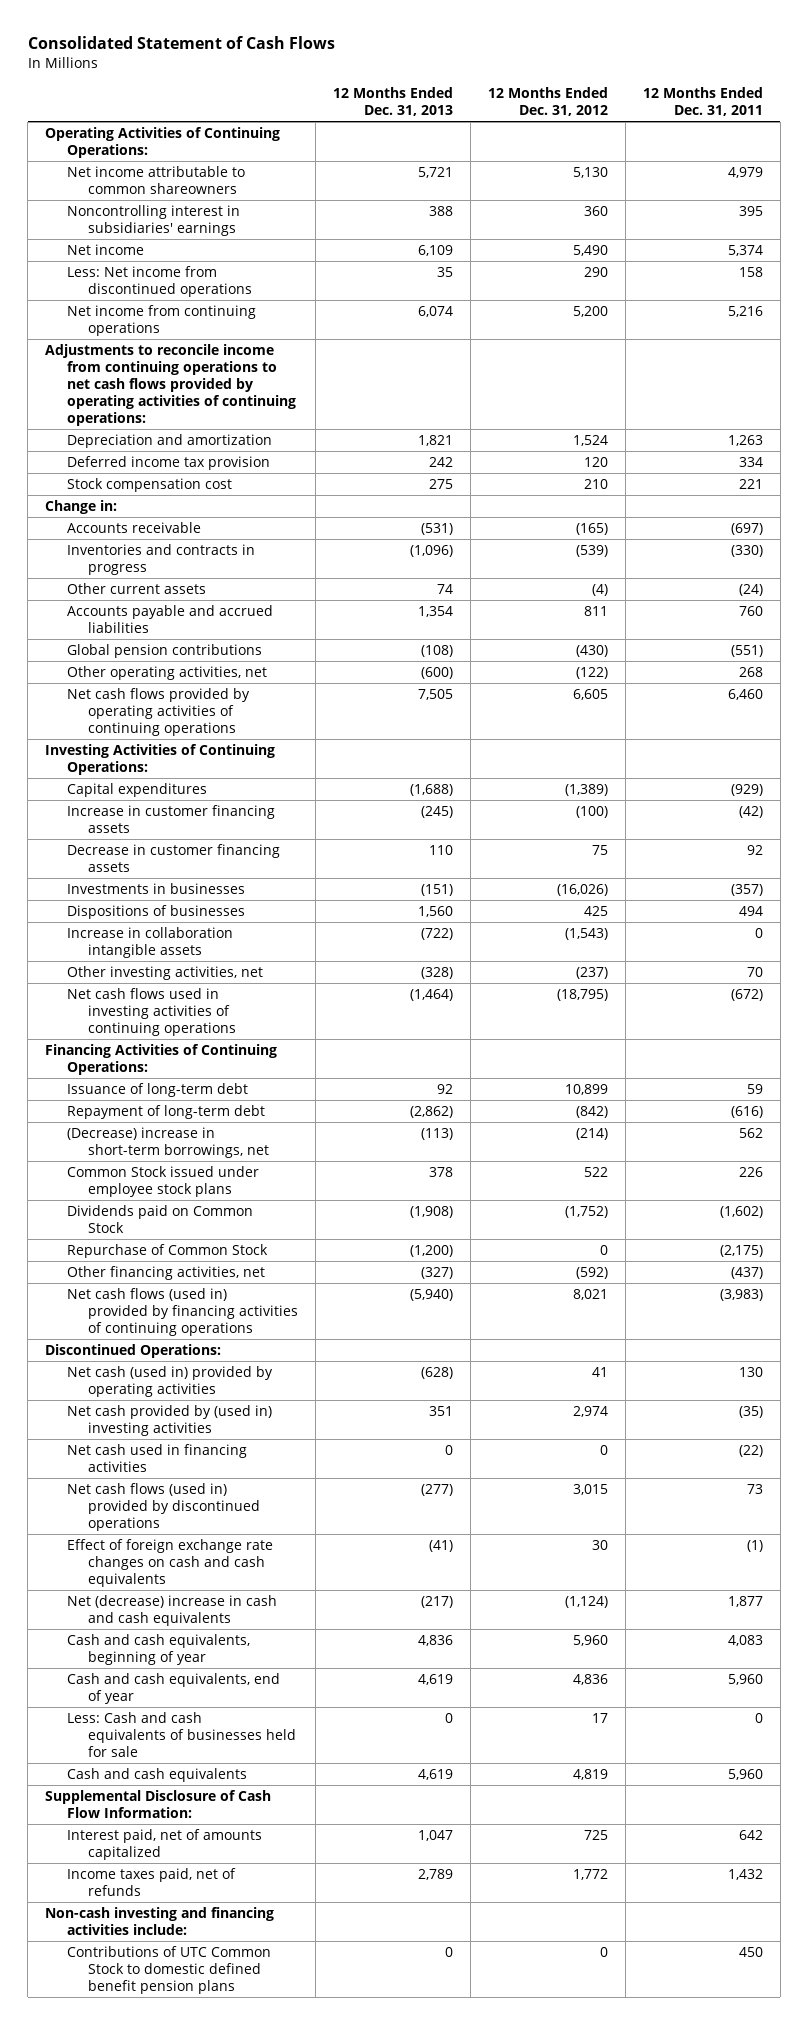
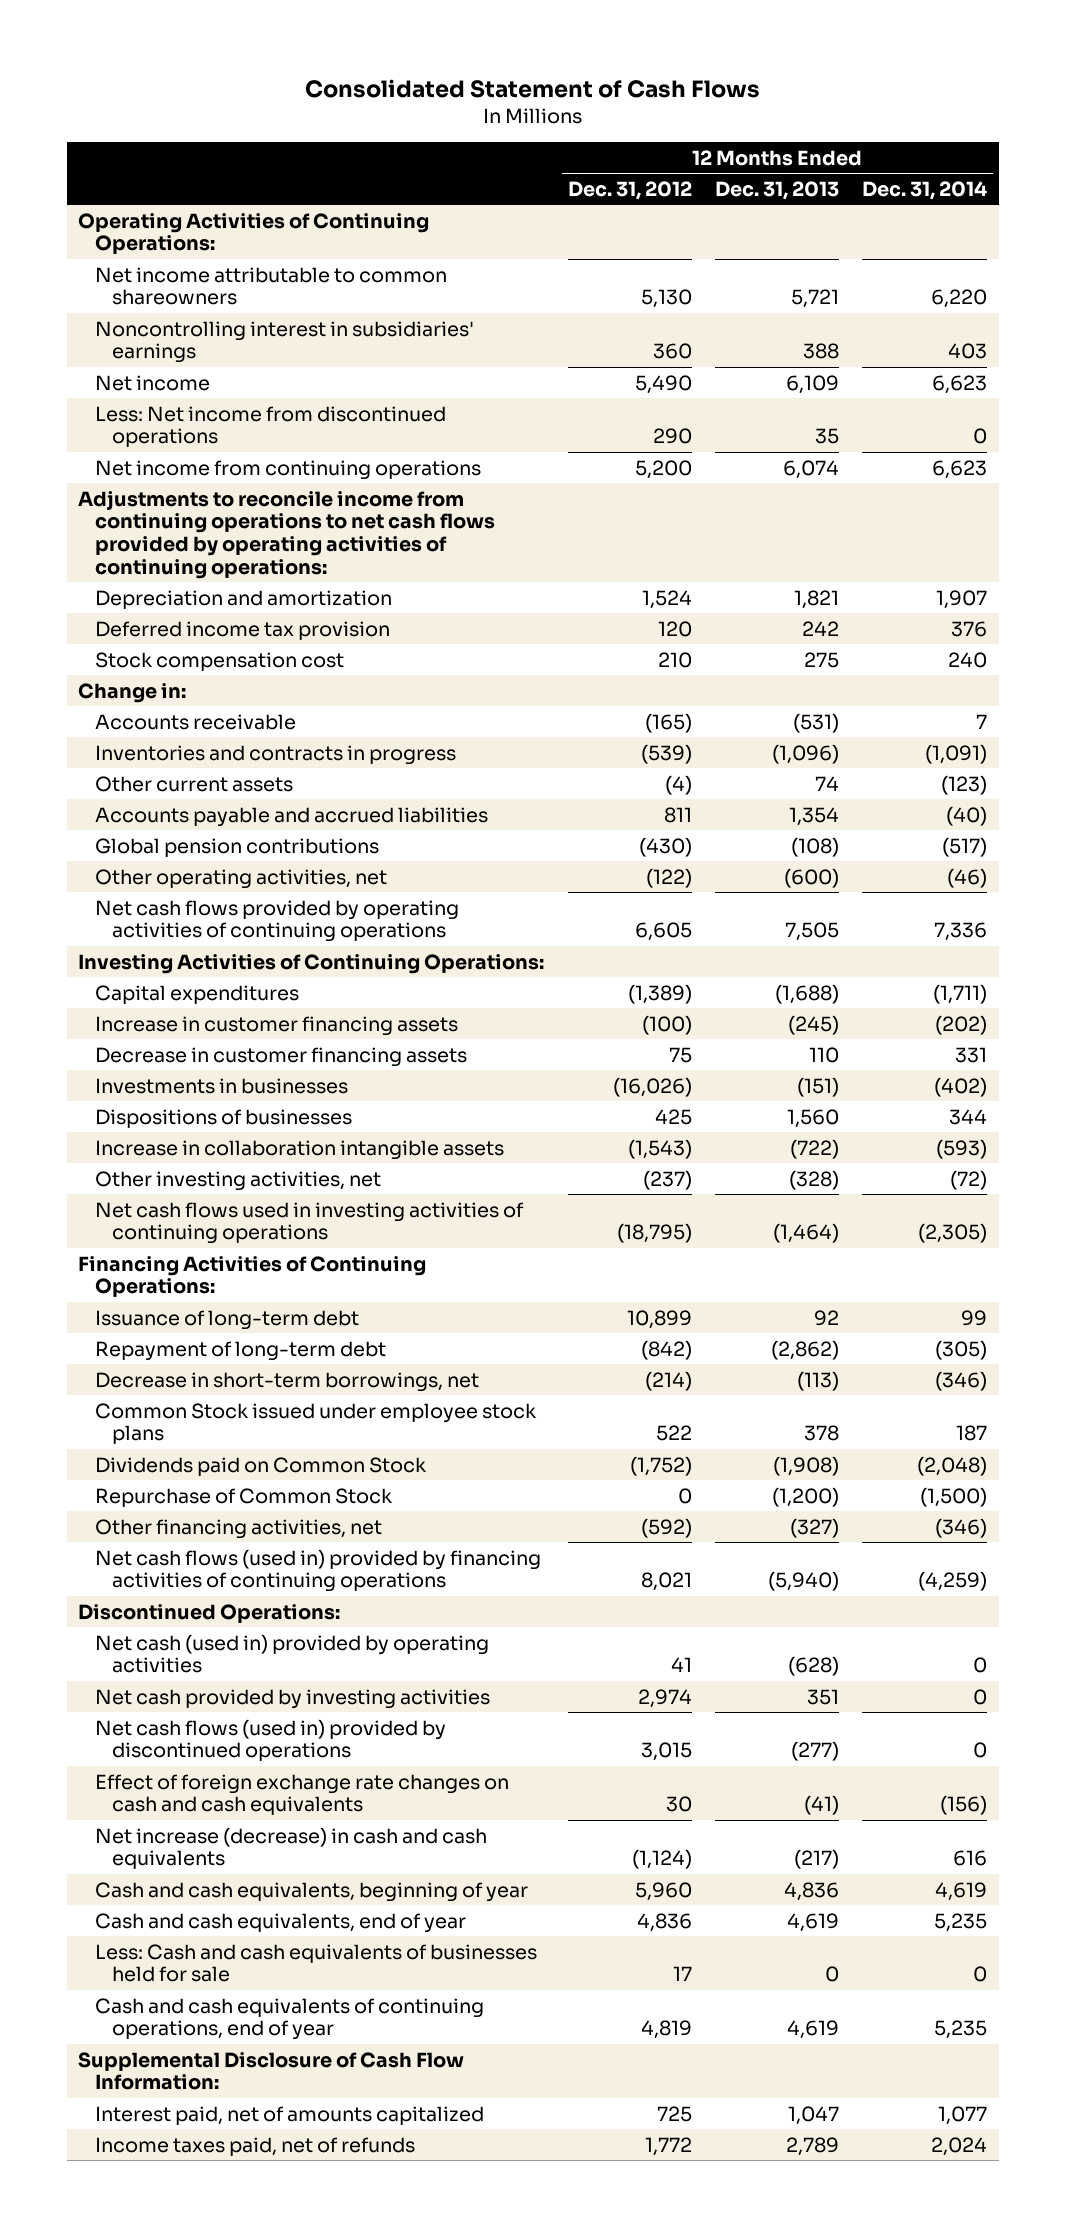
[642,87,763,117] 12 Months Ended Dec. 31, 2011 -> none
none -> [861,181,987,201] Dec. 31, 2014
[66,1127,270,1158] (Decrease) increase in short-term borrowings, net -> [95,1371,480,1392] Decrease in short-term borrowings, net
[66,1444,247,1472] Net cash used in financing activities -> none
[66,1405,272,1436] Net cash provided by (used in) investing activities -> [95,1688,491,1709] Net cash provided by investing activities
[66,1595,277,1626] Net (decrease) increase in cash and cash equivalents -> [95,1826,488,1870] Net increase (decrease) in cash and cash equivalents
[66,1768,247,1783] Cash and cash equivalents -> [95,1997,485,2041] Cash and cash equivalents of continuing operations, end of year
[45,1907,275,1935] Non-cash investing and financing activities include: -> none
[66,1946,271,1994] Contributions of UTC Common Stock to domestic defined benefit pension plans -> none

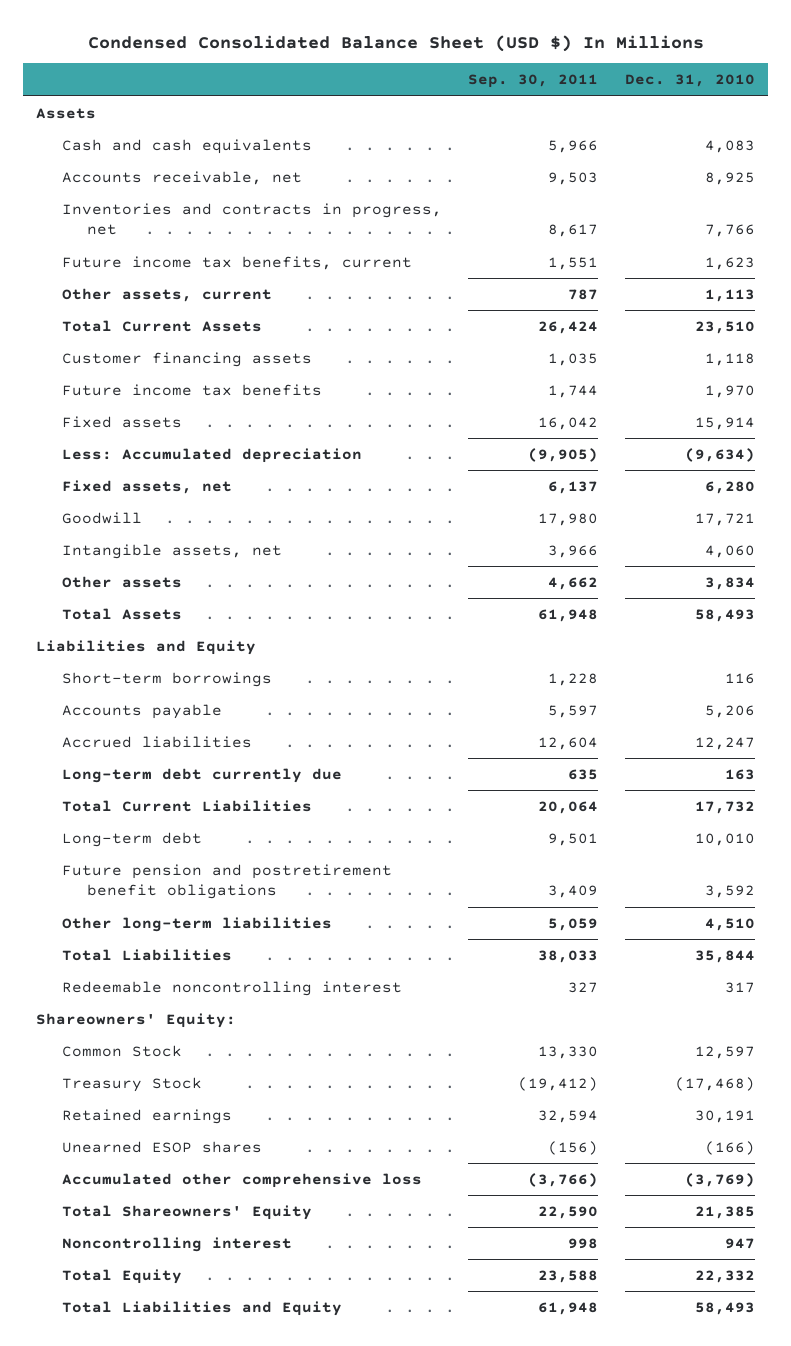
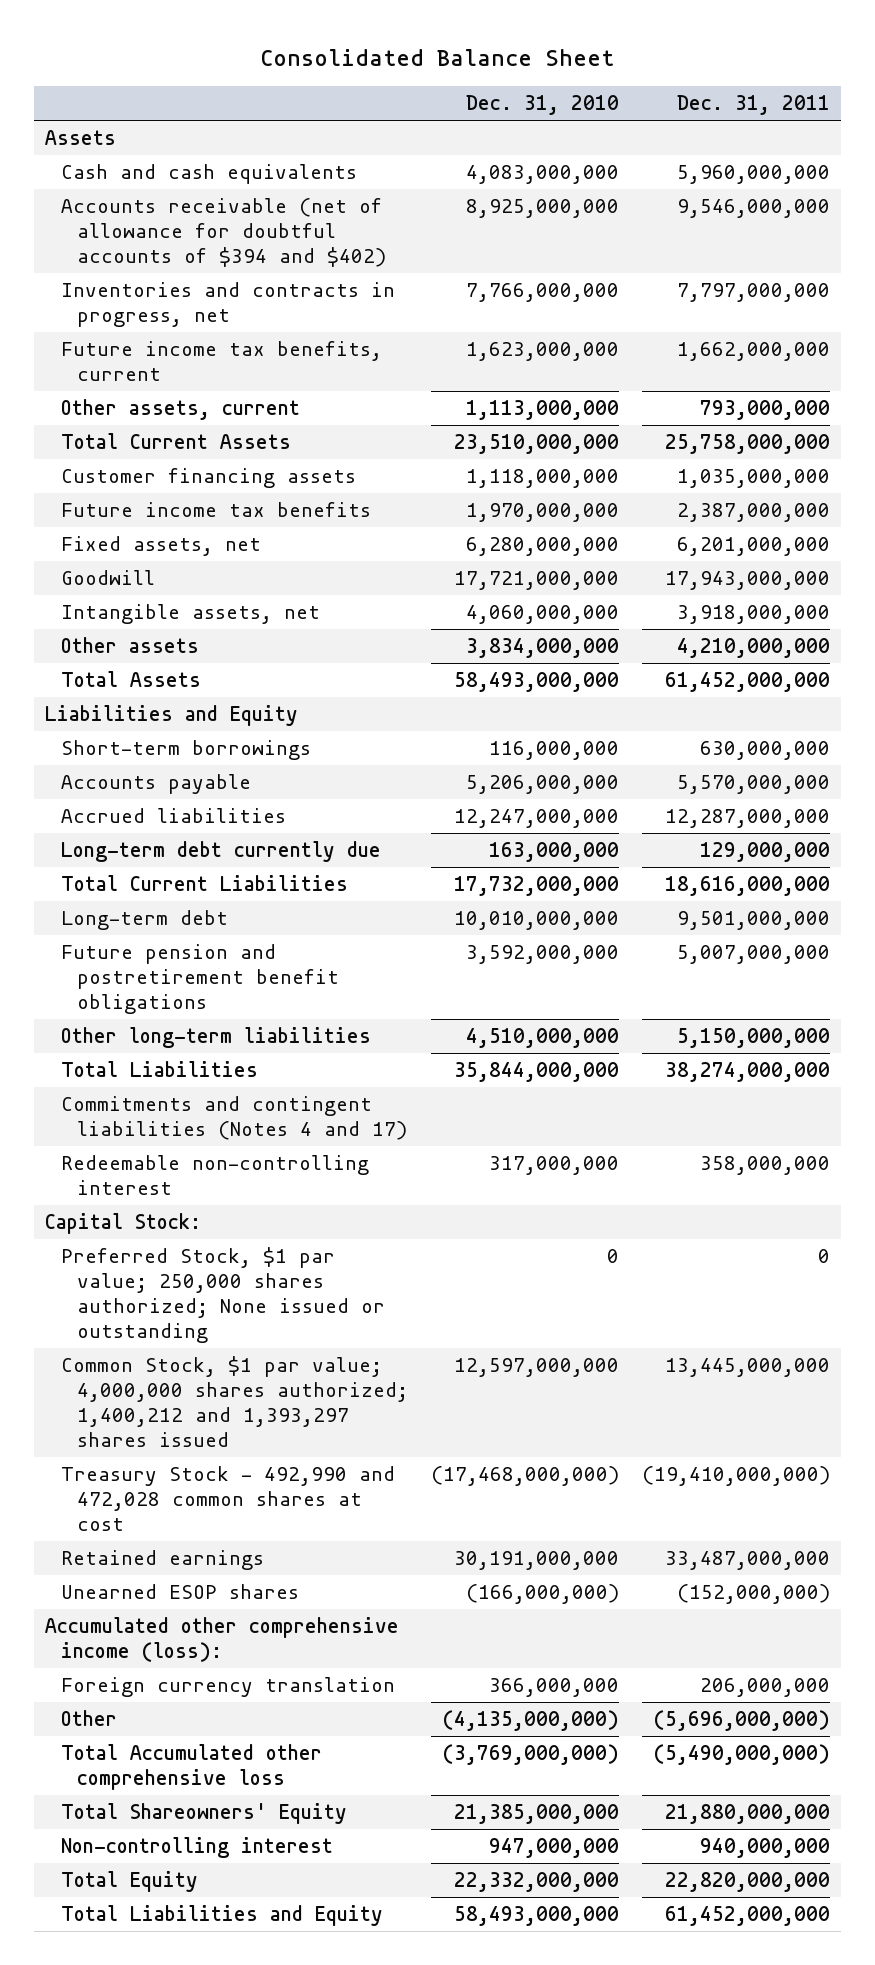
[87,34,704,52] Condensed Consolidated Balance Sheet (USD $) In Millions -> [260,48,615,66] Consolidated Balance Sheet
[468,74,599,89] Sep. 30, 2011 -> none
none -> [676,95,830,116] Dec. 31, 2011
[61,415,182,428] Fixed assets -> none
[61,447,362,463] Less: Accumulated depreciation -> none
[704,139,755,153] 4,083 -> [465,164,619,184] 4,083,000,000
[61,170,302,185] Accounts receivable, net -> [60,197,386,268] Accounts receivable (net of allowance for doubtful accounts of $394 and $402)
[704,171,755,185] 8,925 -> [465,198,619,218] 8,925,000,000
[704,224,755,238] 7,766 -> [465,282,619,302] 7,766,000,000
[704,256,755,270] 1,623 -> [465,341,619,361] 1,623,000,000
[704,288,755,302] 1,113 -> [465,399,619,420] 1,113,000,000
[694,320,755,334] 23,510 -> [453,433,619,454] 23,510,000,000
[704,352,755,366] 1,118 -> [465,468,619,488] 1,118,000,000
[704,384,755,398] 1,970 -> [465,502,619,522] 1,970,000,000
[704,480,755,494] 6,280 -> [465,536,619,556] 6,280,000,000
[694,512,755,526] 17,721 -> [453,570,619,590] 17,721,000,000
[704,544,755,558] 4,060 -> [465,604,619,624] 4,060,000,000
[704,576,755,590] 3,834 -> [465,637,619,658] 3,834,000,000
[694,608,755,622] 58,493 -> [453,671,619,692] 58,493,000,000
[36,1012,237,1028] Shareowners' Equity: -> none
[61,1044,182,1057] Common Stock -> none
[61,1076,202,1092] Treasury Stock -> none
[724,672,755,684] 116 -> [488,740,619,760] 116,000,000
[704,704,755,718] 5,206 -> [465,774,619,794] 5,206,000,000
[694,736,755,750] 12,247 -> [453,808,619,828] 12,247,000,000
[724,768,755,780] 163 -> [488,841,619,862] 163,000,000
[694,800,755,814] 17,732 -> [453,875,619,896] 17,732,000,000
[694,832,755,846] 10,010 -> [453,910,619,930] 10,010,000,000
[704,885,755,899] 3,592 -> [465,944,619,964] 3,592,000,000
[704,917,755,931] 4,510 -> [465,1027,619,1048] 4,510,000,000
[694,949,755,963] 35,844 -> [453,1061,619,1082] 35,844,000,000
none -> [60,1095,407,1141] Commitments and contingent liabilities (Notes 4 and 17)
[61,980,402,996] Redeemable noncontrolling interest -> [60,1154,369,1196] Redeemable non-controlling interest
[724,981,755,993] 317 -> [488,1155,619,1175] 317,000,000
none -> [45,1212,202,1234] Capital Stock:
none -> [60,1246,385,1344] Preferred Stock, $1 par value; 250,000 shares authorized; None issued or outstanding
none -> [60,1355,408,1448] Common Stock, $1 par value; 4,000,000 shares authorized; 1,400,212 and 1,393,297 shares issued
none -> [60,1465,395,1532] Treasury Stock - 492,990 and 472,028 common shares at cost
[694,1109,755,1123] 30,191 -> [453,1550,619,1570] 30,191,000,000
[704,1140,755,1155] (166) -> [465,1583,619,1604] (166,000,000)
none -> [45,1616,400,1663] Accumulated other comprehensive income (loss):
none -> [60,1676,395,1697] Foreign currency translation
none -> [60,1709,117,1726] Other
[61,1172,422,1188] Accumulated other comprehensive loss -> [60,1743,322,1791] Total Accumulated other comprehensive loss
[684,1172,755,1187] (3,769) -> [442,1743,619,1765] (3,769,000,000)
[694,1205,755,1219] 21,385 -> [453,1803,619,1824] 21,385,000,000
[61,1236,292,1252] Noncontrolling interest -> [60,1836,333,1858] Non-controlling interest
[724,1237,755,1249] 947 -> [488,1837,619,1858] 947,000,000
[694,1269,755,1283] 22,332 -> [453,1871,619,1892] 22,332,000,000
[694,1301,755,1315] 58,493 -> [453,1905,619,1926] 58,493,000,000

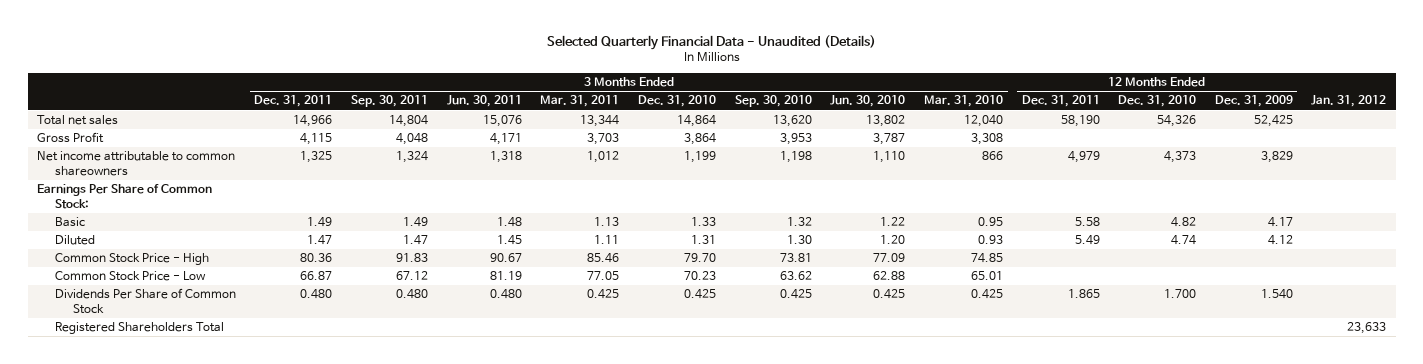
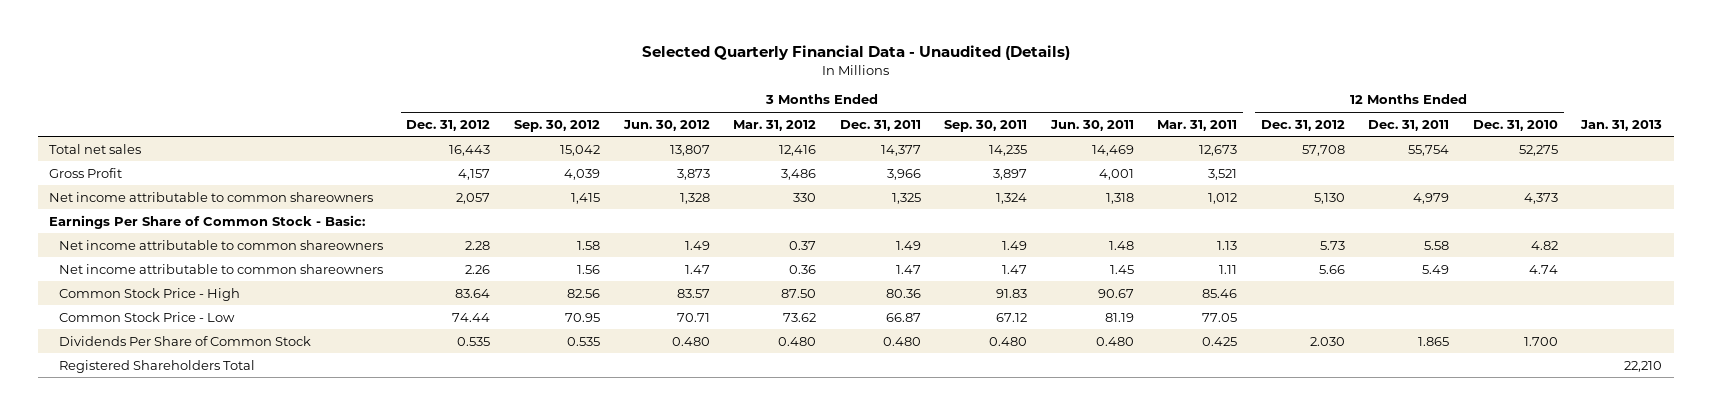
[637,95,716,108] Dec. 31, 2010 -> none
[734,95,812,108] Sep. 30, 2010 -> none
[830,95,906,108] Jun. 30, 2010 -> none
[923,95,1003,108] Mar. 31, 2010 -> none
[1214,95,1293,108] Dec. 31, 2009 -> none
[1311,95,1387,108] Jan. 31, 2012 -> none
none -> [406,119,491,131] Dec. 31, 2012
none -> [513,119,600,132] Sep. 30, 2012
none -> [622,119,710,131] Jun. 30, 2012
none -> [733,119,817,131] Mar. 31, 2012
none -> [1260,119,1345,131] Dec. 31, 2012
none -> [1580,119,1663,131] Jan. 31, 2013
[293,115,333,128] 14,966 -> [880,144,921,156] 14,377
[389,115,429,128] 14,804 -> [989,144,1028,156] 14,235
[482,115,522,128] 15,076 -> [1091,144,1134,156] 14,469
[580,115,620,128] 13,344 -> [1199,144,1238,156] 12,673
[1060,115,1100,128] 58,190 -> [1408,144,1450,156] 55,754
[1157,115,1197,128] 54,326 -> [1518,144,1558,156] 52,275
[300,133,333,146] 4,115 -> [886,168,921,180] 3,966
[396,133,429,146] 4,048 -> [993,168,1028,180] 3,897
[489,133,522,146] 4,171 -> [1098,168,1134,180] 4,001
[587,133,620,146] 3,703 -> [1208,168,1238,180] 3,521
[37,184,213,209] Earnings Per Share of Common Stock: -> [49,214,366,229] Earnings Per Share of Common Stock - Basic:
[54,217,85,228] Basic -> [58,239,383,250] Net income attributable to common shareowners
[54,235,95,246] Diluted -> [58,263,383,274] Net income attributable to common shareowners

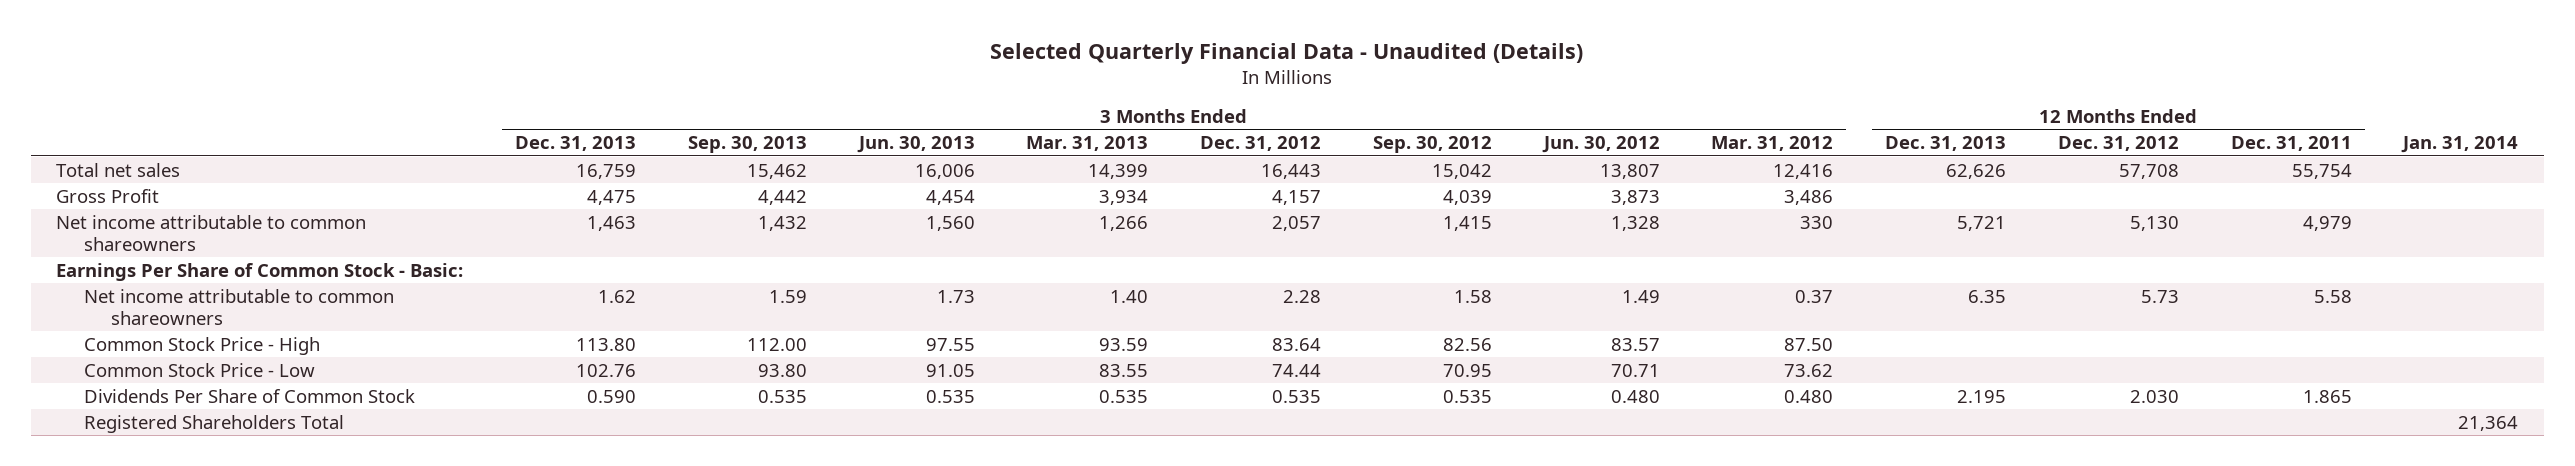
[839,119,921,131] Dec. 31, 2011 -> none
[944,119,1028,132] Sep. 30, 2011 -> none
[1049,119,1134,131] Jun. 30, 2011 -> none
[1157,119,1238,131] Mar. 31, 2011 -> none
[1472,119,1558,131] Dec. 31, 2010 -> none
[1580,119,1663,131] Jan. 31, 2013 -> none
none -> [515,135,637,151] Dec. 31, 2013
none -> [687,135,807,153] Sep. 30, 2013
none -> [856,135,975,153] Jun. 30, 2013
none -> [1026,135,1149,151] Mar. 31, 2013
none -> [1885,135,2007,151] Dec. 31, 2013
none -> [2401,135,2519,153] Jan. 31, 2014
[58,263,383,274] Net income attributable to common shareowners -> none

